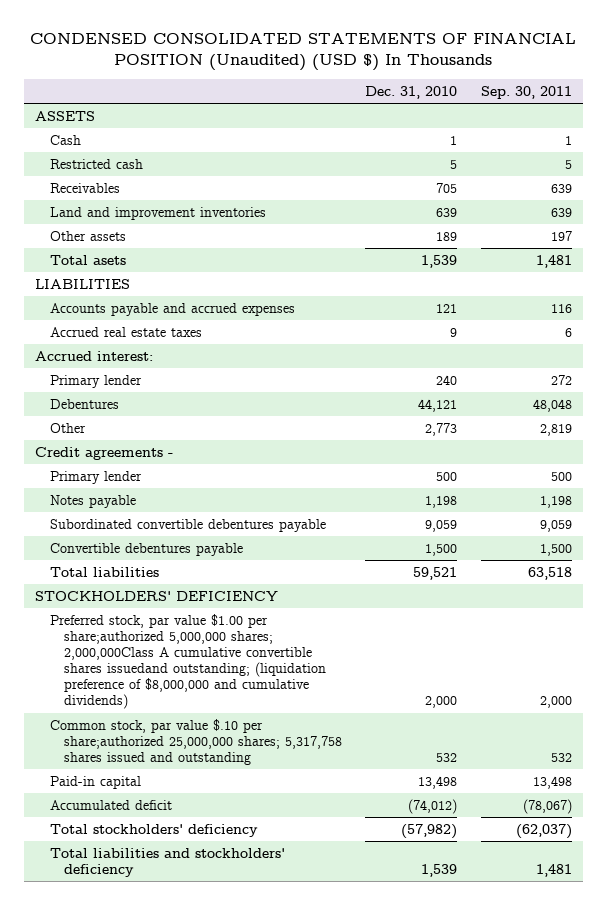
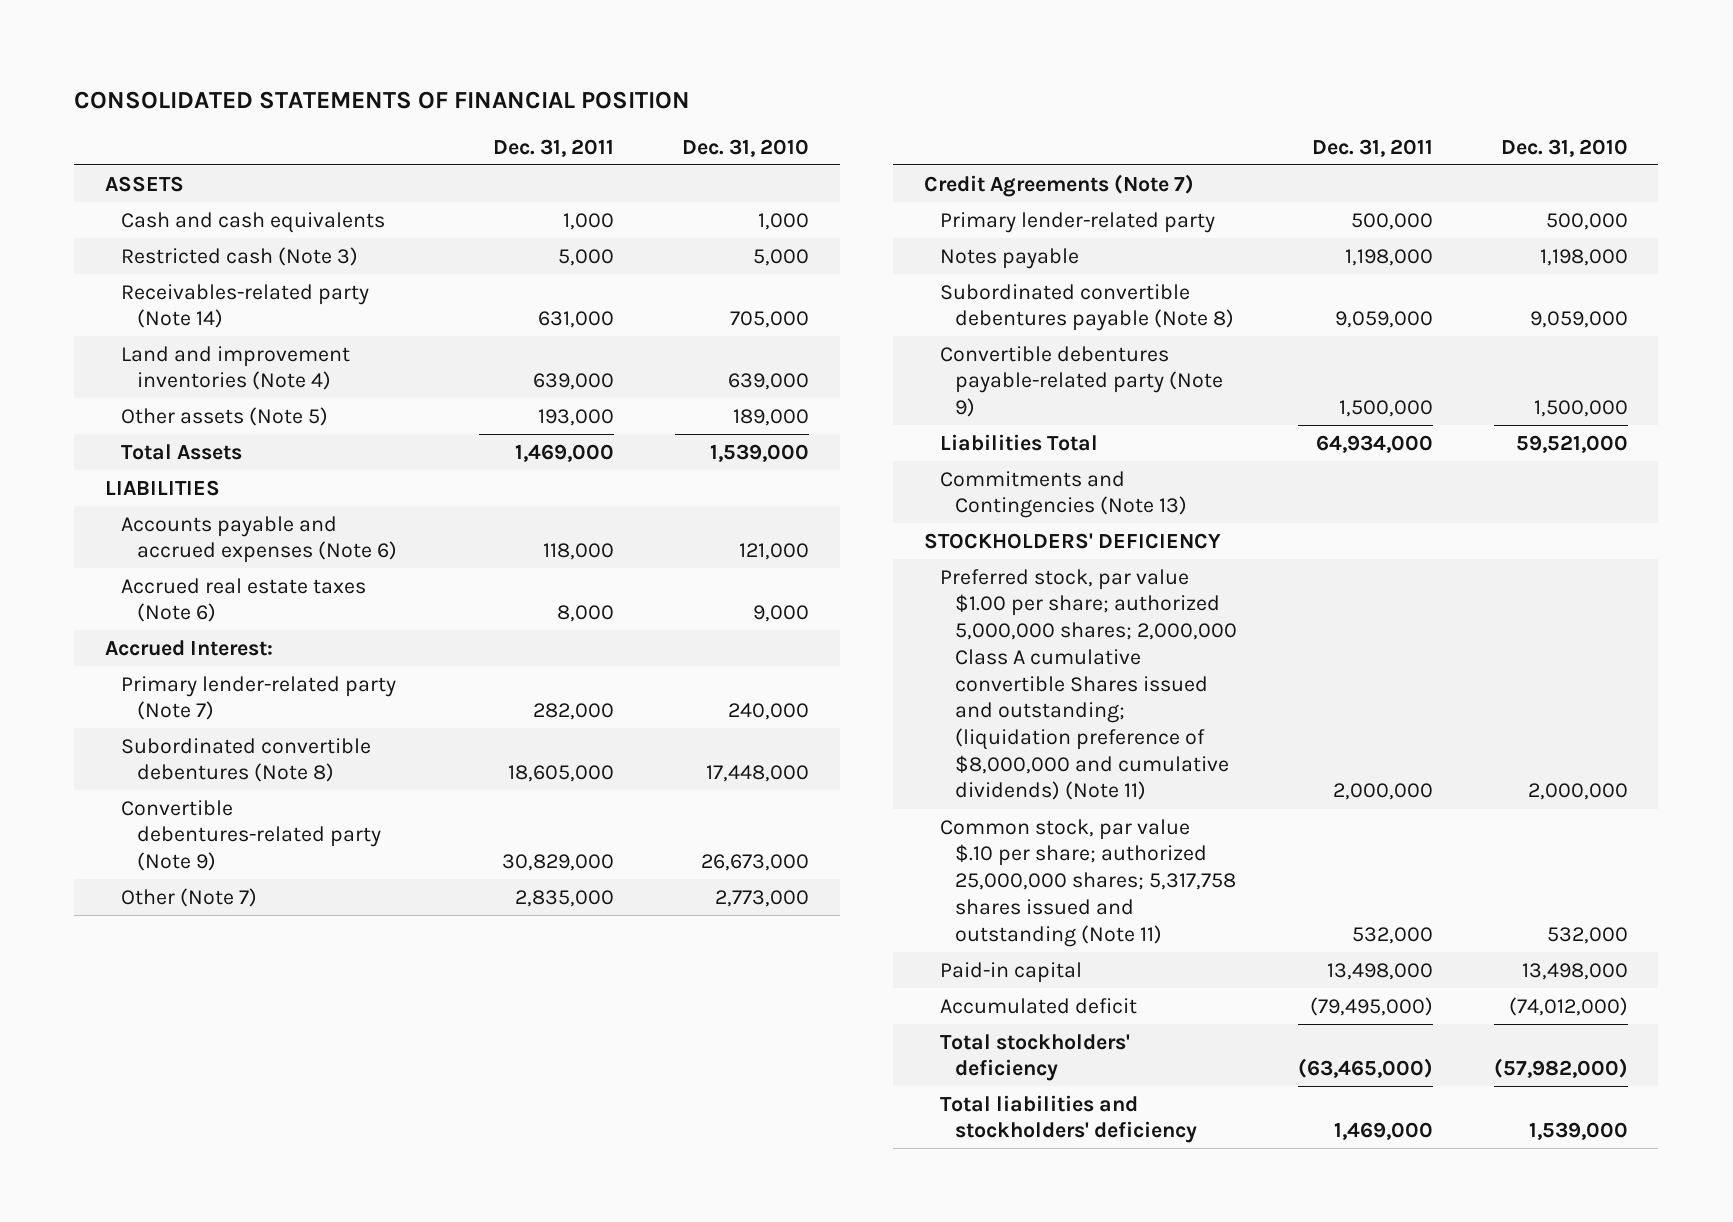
[30,33,577,72] CONDENSED CONSOLIDATED STATEMENTS OF FINANCIAL POSITION (Unaudited) (USD $) In Thousands -> [74,90,691,109] CONSOLIDATED STATEMENTS OF FINANCIAL POSITION
[480,85,572,99] Sep. 30, 2011 -> none
none -> [493,138,615,157] Dec. 31, 2011
[49,134,81,145] Cash -> [120,211,385,233] Cash and cash equivalents
[450,135,458,145] 1 -> [758,212,810,230] 1,000
[49,158,143,169] Restricted cash -> [120,246,358,266] Restricted cash (Note 3)
[450,159,458,169] 5 -> [753,248,810,266] 5,000
[49,182,120,193] Receivables -> [120,283,369,329] Receivables-related party (Note 14)
[436,182,458,193] 705 -> [730,311,810,329] 705,000
[49,206,266,220] Land and improvement inventories -> [120,345,350,391] Land and improvement inventories (Note 4)
[436,207,458,217] 639 -> [728,373,810,391] 639,000
[49,230,126,241] Other assets -> [120,406,328,426] Other assets (Note 5)
[436,231,458,241] 189 -> [733,408,810,426] 189,000
[49,254,126,265] Total asets -> [120,443,242,460] Total Assets
[421,254,458,268] 1,539 -> [710,443,810,462] 1,539,000
[49,398,119,409] Debentures -> none
[49,302,295,316] Accounts payable and accrued expenses -> [120,515,397,564] Accounts payable and accrued expenses (Note 6)
[436,303,458,313] 121 -> [739,543,810,561] 121,000
[49,326,202,337] Accrued real estate taxes -> [120,577,366,623] Accrued real estate taxes (Note 6)
[450,327,458,337] 9 -> [753,605,810,623] 9,000
[35,350,154,361] Accrued interest: -> [104,639,273,656] Accrued Interest:
[49,374,142,388] Primary lender -> [120,675,396,721] Primary lender-related party (Note 7)
[436,374,458,385] 240 -> [728,703,810,721] 240,000
none -> [120,737,371,783] Subordinated convertible debentures (Note 8)
none -> [120,799,381,872] Convertible debentures-related party (Note 9)
[49,422,86,433] Other -> [120,887,257,907] Other (Note 7)
[425,422,458,436] 2,773 -> [715,889,810,907] 2,773,000
[35,446,174,460] Credit agreements - -> [923,173,1194,197] Credit Agreements (Note 7)
[49,470,142,484] Primary lender -> [939,211,1215,233] Primary lender-related party
[436,471,458,481] 500 -> [1546,212,1629,230] 500,000
[425,495,458,508] 1,198 -> [1540,248,1629,266] 1,198,000
[49,518,326,532] Subordinated convertible debentures payable -> [939,283,1235,332] Subordinated convertible debentures payable (Note 8)
[425,519,458,532] 9,059 -> [1530,311,1629,329] 9,059,000
[49,542,243,556] Convertible debentures payable -> [939,345,1224,418] Convertible debentures payable-related party (Note 9)
[425,543,458,556] 1,500 -> [1534,400,1629,418] 1,500,000
[49,566,159,577] Total liabilities -> [939,433,1098,451] Liabilities Total
[413,566,458,580] 59,521 -> [1516,434,1629,453] 59,521,000
none -> [939,470,1188,519] Commitments and Contingencies (Note 13)
[49,613,327,710] Preferred stock, par value $1.00 per share;authorized 5,000,000 shares; 2,000,000Class A cumulative convertible shares issuedand outstanding; (liquidation preference of $8,000,000 and cumulative dividends) -> [939,568,1238,801] Preferred stock, par value $1.00 per share; authorized 5,000,000 shares; 2,000,000 Class A cumulative convertible Shares issued and outstanding; (liquidation preference of $8,000,000 and cumulative dividends) (Note 11)
[425,696,458,709] 2,000 -> [1528,783,1629,801] 2,000,000
[49,718,343,765] Common stock, par value $.10 per share;authorized 25,000,000 shares; 5,317,758 shares issued and outstanding -> [939,818,1237,947] Common stock, par value $.10 per share; authorized 25,000,000 shares; 5,317,758 shares issued and outstanding (Note 11)
[436,752,458,762] 532 -> [1547,926,1629,944] 532,000
[418,775,458,789] 13,498 -> [1522,962,1629,980] 13,498,000
[408,798,458,814] (74,012) -> [1509,996,1629,1016] (74,012,000)
[401,823,458,839] (57,982) -> [1494,1058,1629,1079] (57,982,000)
[421,863,458,877] 1,539 -> [1529,1122,1629,1141] 1,539,000

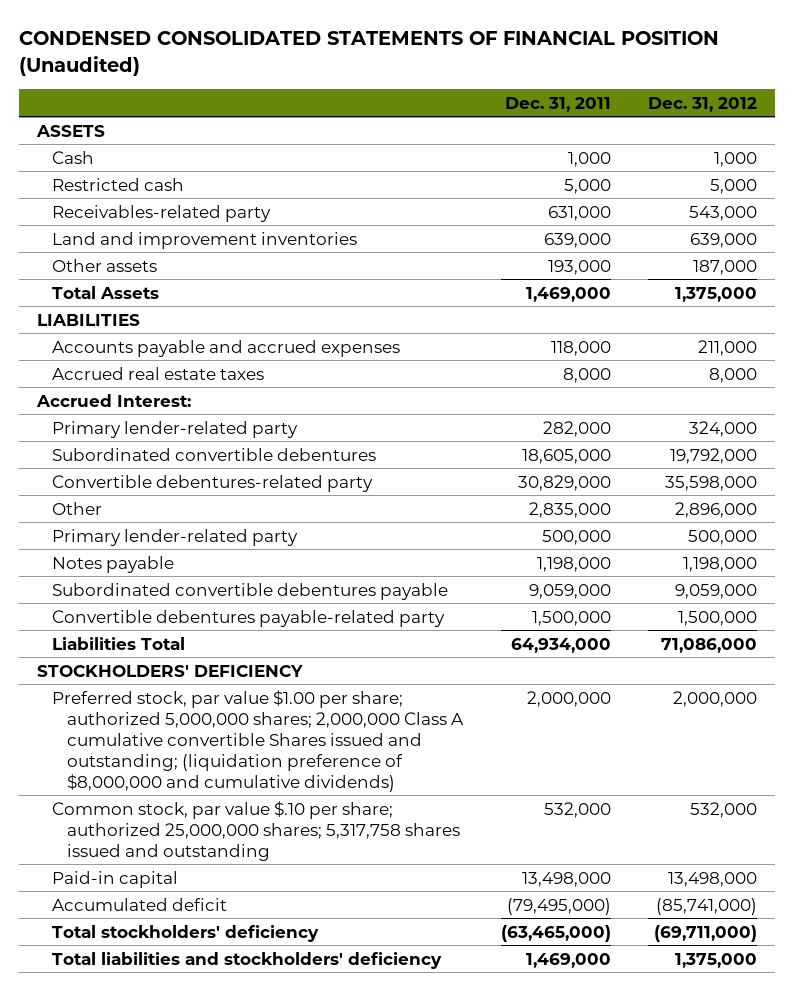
[74,90,691,109] CONSOLIDATED STATEMENTS OF FINANCIAL POSITION -> [18,31,719,77] CONDENSED CONSOLIDATED STATEMENTS OF FINANCIAL POSITION (Unaudited)
[682,138,810,157] Dec. 31, 2010 -> none
none -> [647,96,757,112] Dec. 31, 2012
[120,211,385,233] Cash and cash equivalents -> [52,150,95,164] Cash
[120,246,358,266] Restricted cash (Note 3) -> [52,177,185,191] Restricted cash
[120,283,369,329] Receivables-related party (Note 14) -> [52,204,272,222] Receivables-related party
[120,345,350,391] Land and improvement inventories (Note 4) -> [52,231,358,249] Land and improvement inventories
[120,406,328,426] Other assets (Note 5) -> [52,258,158,272] Other assets
[120,515,397,564] Accounts payable and accrued expenses (Note 6) -> [52,339,401,357] Accounts payable and accrued expenses
[120,577,366,623] Accrued real estate taxes (Note 6) -> [52,366,265,380] Accrued real estate taxes
[923,173,1194,197] Credit Agreements (Note 7) -> none
[120,675,396,721] Primary lender-related party (Note 7) -> [52,420,299,438] Primary lender-related party
[120,737,371,783] Subordinated convertible debentures (Note 8) -> [52,447,377,461] Subordinated convertible debentures
[120,799,381,872] Convertible debentures-related party (Note 9) -> [52,474,374,492] Convertible debentures-related party
[120,887,257,907] Other (Note 7) -> [52,501,103,515] Other
[939,283,1235,332] Subordinated convertible debentures payable (Note 8) -> [52,582,449,600] Subordinated convertible debentures payable
[939,345,1224,418] Convertible debentures payable-related party (Note 9) -> [52,609,446,627] Convertible debentures payable-related party
[939,470,1188,519] Commitments and Contingencies (Note 13) -> none
[939,568,1238,801] Preferred stock, par value $1.00 per share; authorized 5,000,000 shares; 2,000,000 Class A cumulative convertible Shares issued and outstanding; (liquidation preference of $8,000,000 and cumulative dividends) (Note 11) -> [52,689,465,792] Preferred stock, par value $1.00 per share; authorized 5,000,000 shares; 2,000,000 Class A cumulative convertible Shares issued and outstanding; (liquidation preference of $8,000,000 and cumulative dividends)
[939,818,1237,947] Common stock, par value $.10 per share; authorized 25,000,000 shares; 5,317,758 shares issued and outstanding (Note 11) -> [52,800,461,861] Common stock, par value $.10 per share; authorized 25,000,000 shares; 5,317,758 shares issued and outstanding

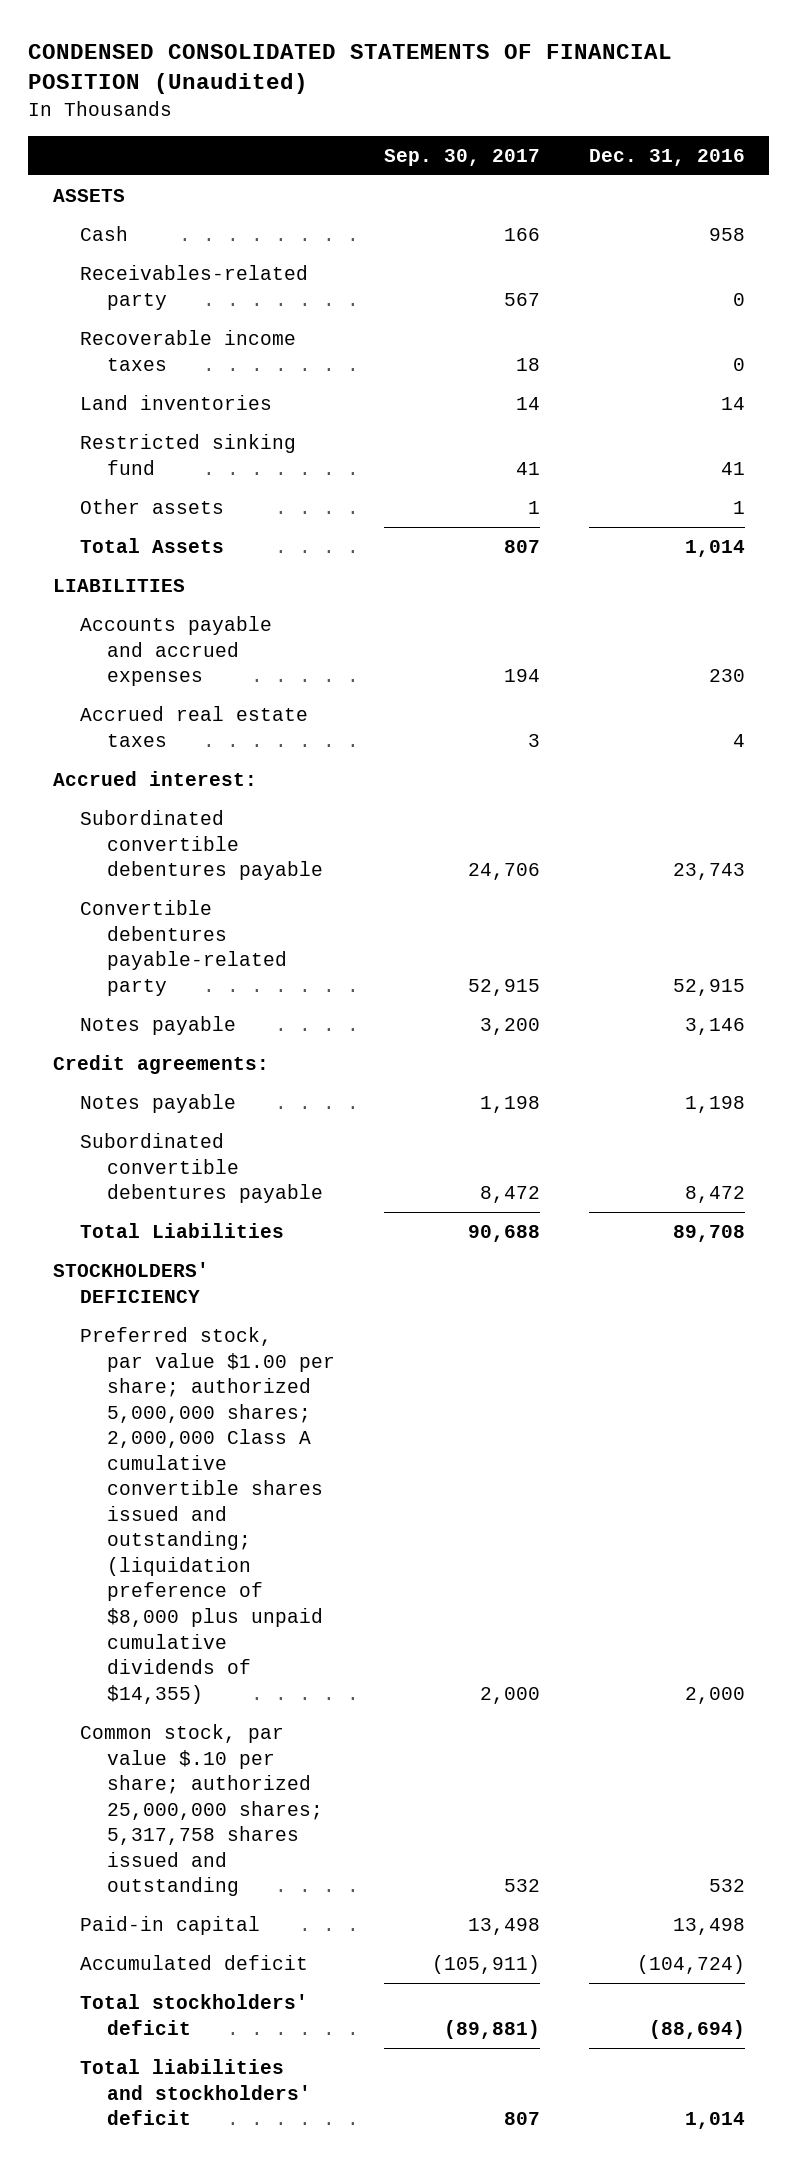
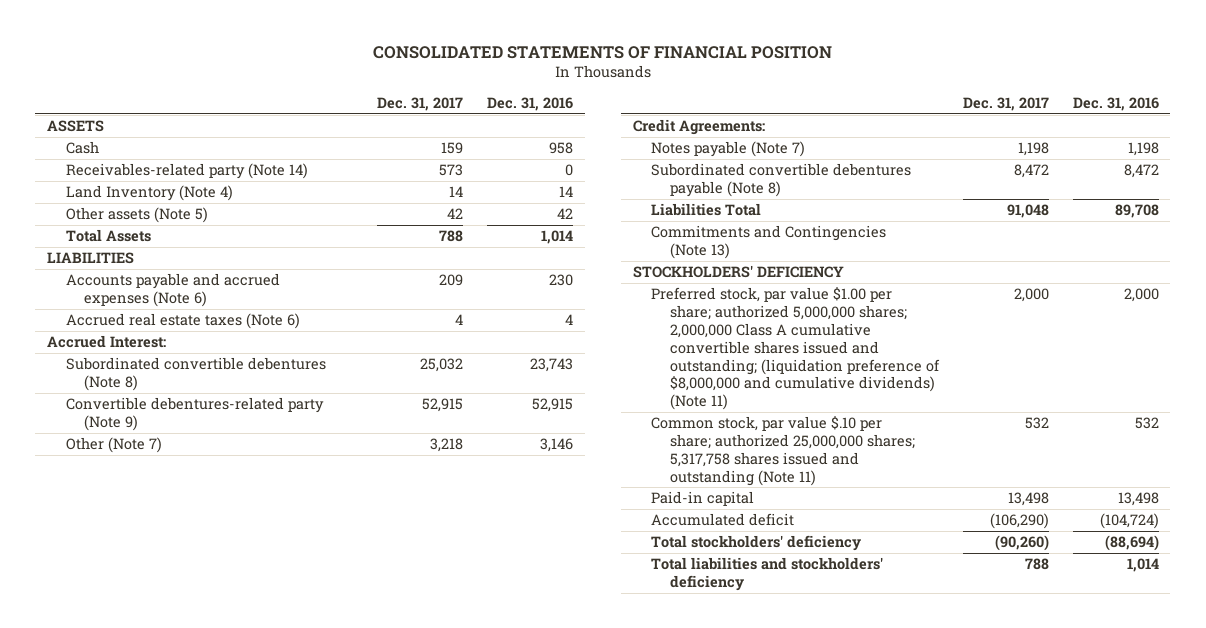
[28,43,673,95] CONDENSED CONSOLIDATED STATEMENTS OF FINANCIAL POSITION (Unaudited) -> [372,45,832,59] CONSOLIDATED STATEMENTS OF FINANCIAL POSITION
[383,148,540,166] Sep. 30, 2017 -> none
none -> [377,96,464,111] Dec. 31, 2017
[79,330,296,371] Recoverable income taxes -> none
[79,434,296,475] Restricted sinking fund -> none
[79,265,308,310] Receivables-related party -> [65,163,308,180] Receivables-related party (Note 14)
[79,395,272,411] Land inventories -> [65,185,233,202] Land Inventory (Note 4)
[79,499,224,515] Other assets -> [65,207,208,224] Other assets (Note 5)
[732,501,745,515] 1 -> [556,208,573,220] 42
[79,616,272,687] Accounts payable and accrued expenses -> [65,273,280,308] Accounts payable and accrued expenses (Note 6)
[79,706,308,747] Accrued real estate taxes -> [65,313,300,330] Accrued real estate taxes (Note 6)
[52,771,257,787] Accrued interest: -> [47,335,167,349] Accrued Interest:
[79,810,324,881] Subordinated convertible debentures payable -> [65,357,326,392] Subordinated convertible debentures (Note 8)
[79,900,288,996] Convertible debentures payable-related party -> [65,397,324,432] Convertible debentures-related party (Note 9)
[79,1016,236,1036] Notes payable -> [65,437,162,454] Other (Note 7)
[52,1055,269,1075] Credit agreements: -> [632,119,765,136] Credit Agreements:
[79,1094,236,1114] Notes payable -> [651,141,806,158] Notes payable (Note 7)
[79,1133,324,1204] Subordinated convertible debentures payable -> [651,163,912,198] Subordinated convertible debentures payable (Note 8)
[79,1223,284,1239] Total Liabilities -> [651,203,762,217] Liabilities Total
none -> [651,225,887,260] Commitments and Contingencies (Note 13)
[79,1327,336,1704] Preferred stock, par value $1.00 per share; authorized 5,000,000 shares; 2,000,000 Class A cumulative convertible shares issued and outstanding; (liquidation preference of $8,000 plus unpaid cumulative dividends of $14,355) -> [651,287,941,411] Preferred stock, par value $1.00 per share; authorized 5,000,000 shares; 2,000,000 Class A cumulative convertible shares issued and outstanding; (liquidation preference of $8,000,000 and cumulative dividends) (Note 11)
[79,1724,324,1897] Common stock, par value $.10 per share; authorized 25,000,000 shares; 5,317,758 shares issued and outstanding -> [651,416,916,486] Common stock, par value $.10 per share; authorized 25,000,000 shares; 5,317,758 shares issued and outstanding (Note 11)
[79,1994,308,2035] Total stockholders' deficit -> [651,535,862,552] Total stockholders' deficiency
[79,2059,312,2126] Total liabilities and stockholders' deficit -> [651,557,884,592] Total liabilities and stockholders' deficiency

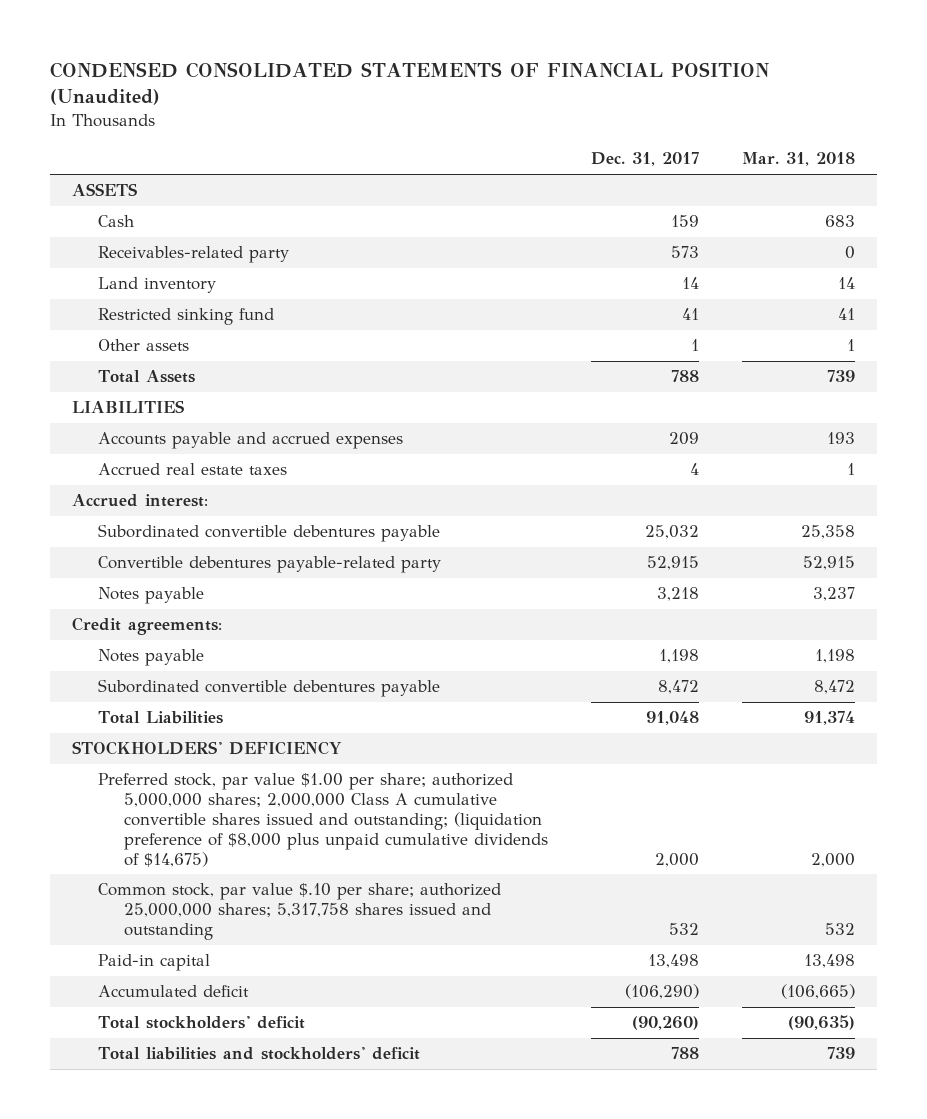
[372,45,832,59] CONSOLIDATED STATEMENTS OF FINANCIAL POSITION -> [50,61,770,106] CONDENSED CONSOLIDATED STATEMENTS OF FINANCIAL POSITION (Unaudited)
[486,96,573,111] Dec. 31, 2016 -> none
none -> [742,152,856,167] Mar. 31, 2018
[65,163,308,180] Receivables-related party (Note 14) -> [97,246,289,264] Receivables-related party
[65,185,233,202] Land Inventory (Note 4) -> [97,277,216,294] Land inventory
none -> [97,308,274,326] Restricted sinking fund
[65,207,208,224] Other assets (Note 5) -> [97,339,189,352] Other assets
[447,208,464,220] 42 -> [691,339,700,352] 1
[651,225,887,260] Commitments and Contingencies (Note 13) -> none
[65,273,280,308] Accounts payable and accrued expenses (Note 6) -> [97,432,403,450] Accounts payable and accrued expenses
[65,313,300,330] Accrued real estate taxes (Note 6) -> [97,463,287,476] Accrued real estate taxes
[47,335,167,349] Accrued Interest: -> [71,494,208,508] Accrued interest:
[65,357,326,392] Subordinated convertible debentures (Note 8) -> [97,524,440,543] Subordinated convertible debentures payable
[65,397,324,432] Convertible debentures-related party (Note 9) -> [97,556,441,574] Convertible debentures payable-related party
[65,437,162,454] Other (Note 7) -> [97,587,204,605] Notes payable
[632,119,765,136] Credit Agreements: -> [71,617,222,636] Credit agreements:
[651,141,806,158] Notes payable (Note 7) -> [97,649,204,667] Notes payable
[651,163,912,198] Subordinated convertible debentures payable (Note 8) -> [97,679,440,698] Subordinated convertible debentures payable
[651,203,762,217] Liabilities Total -> [97,711,223,725] Total Liabilities
[651,287,941,411] Preferred stock, par value $1.00 per share; authorized 5,000,000 shares; 2,000,000 Class A cumulative convertible shares issued and outstanding; (liquidation preference of $8,000,000 and cumulative dividends) (Note 11) -> [97,773,549,867] Preferred stock, par value $1.00 per share; authorized 5,000,000 shares; 2,000,000 Class A cumulative convertible shares issued and outstanding; (liquidation preference of $8,000 plus unpaid cumulative dividends of $14,675)
[651,416,916,486] Common stock, par value $.10 per share; authorized 25,000,000 shares; 5,317,758 shares issued and outstanding (Note 11) -> [97,883,501,941] Common stock, par value $.10 per share; authorized 25,000,000 shares; 5,317,758 shares issued and outstanding
[651,535,862,552] Total stockholders' deficiency -> [97,1016,305,1030] Total stockholders' deficit
[651,557,884,592] Total liabilities and stockholders' deficiency -> [97,1047,420,1061] Total liabilities and stockholders' deficit

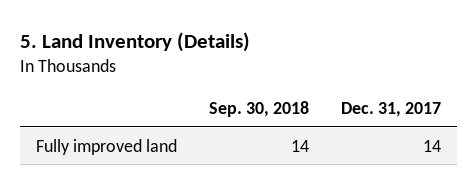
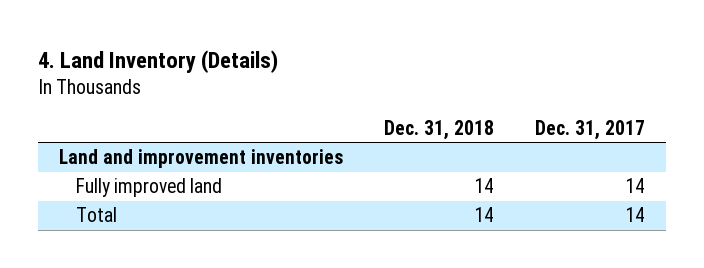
[19,31,250,52] 5. Land Inventory (Details) -> [37,50,278,74] 4. Land Inventory (Details)
[208,101,309,118] Sep. 30, 2018 -> none
none -> [383,119,494,140] Dec. 31, 2018
none -> [58,149,343,169] Land and improvement inventories
none -> [75,207,117,223] Total

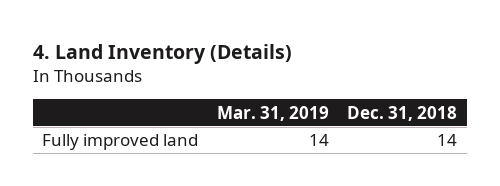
[535,119,646,140] Dec. 31, 2017 -> none
none -> [216,105,329,121] Mar. 31, 2019
[58,149,343,169] Land and improvement inventories -> none
[75,207,117,223] Total -> none

